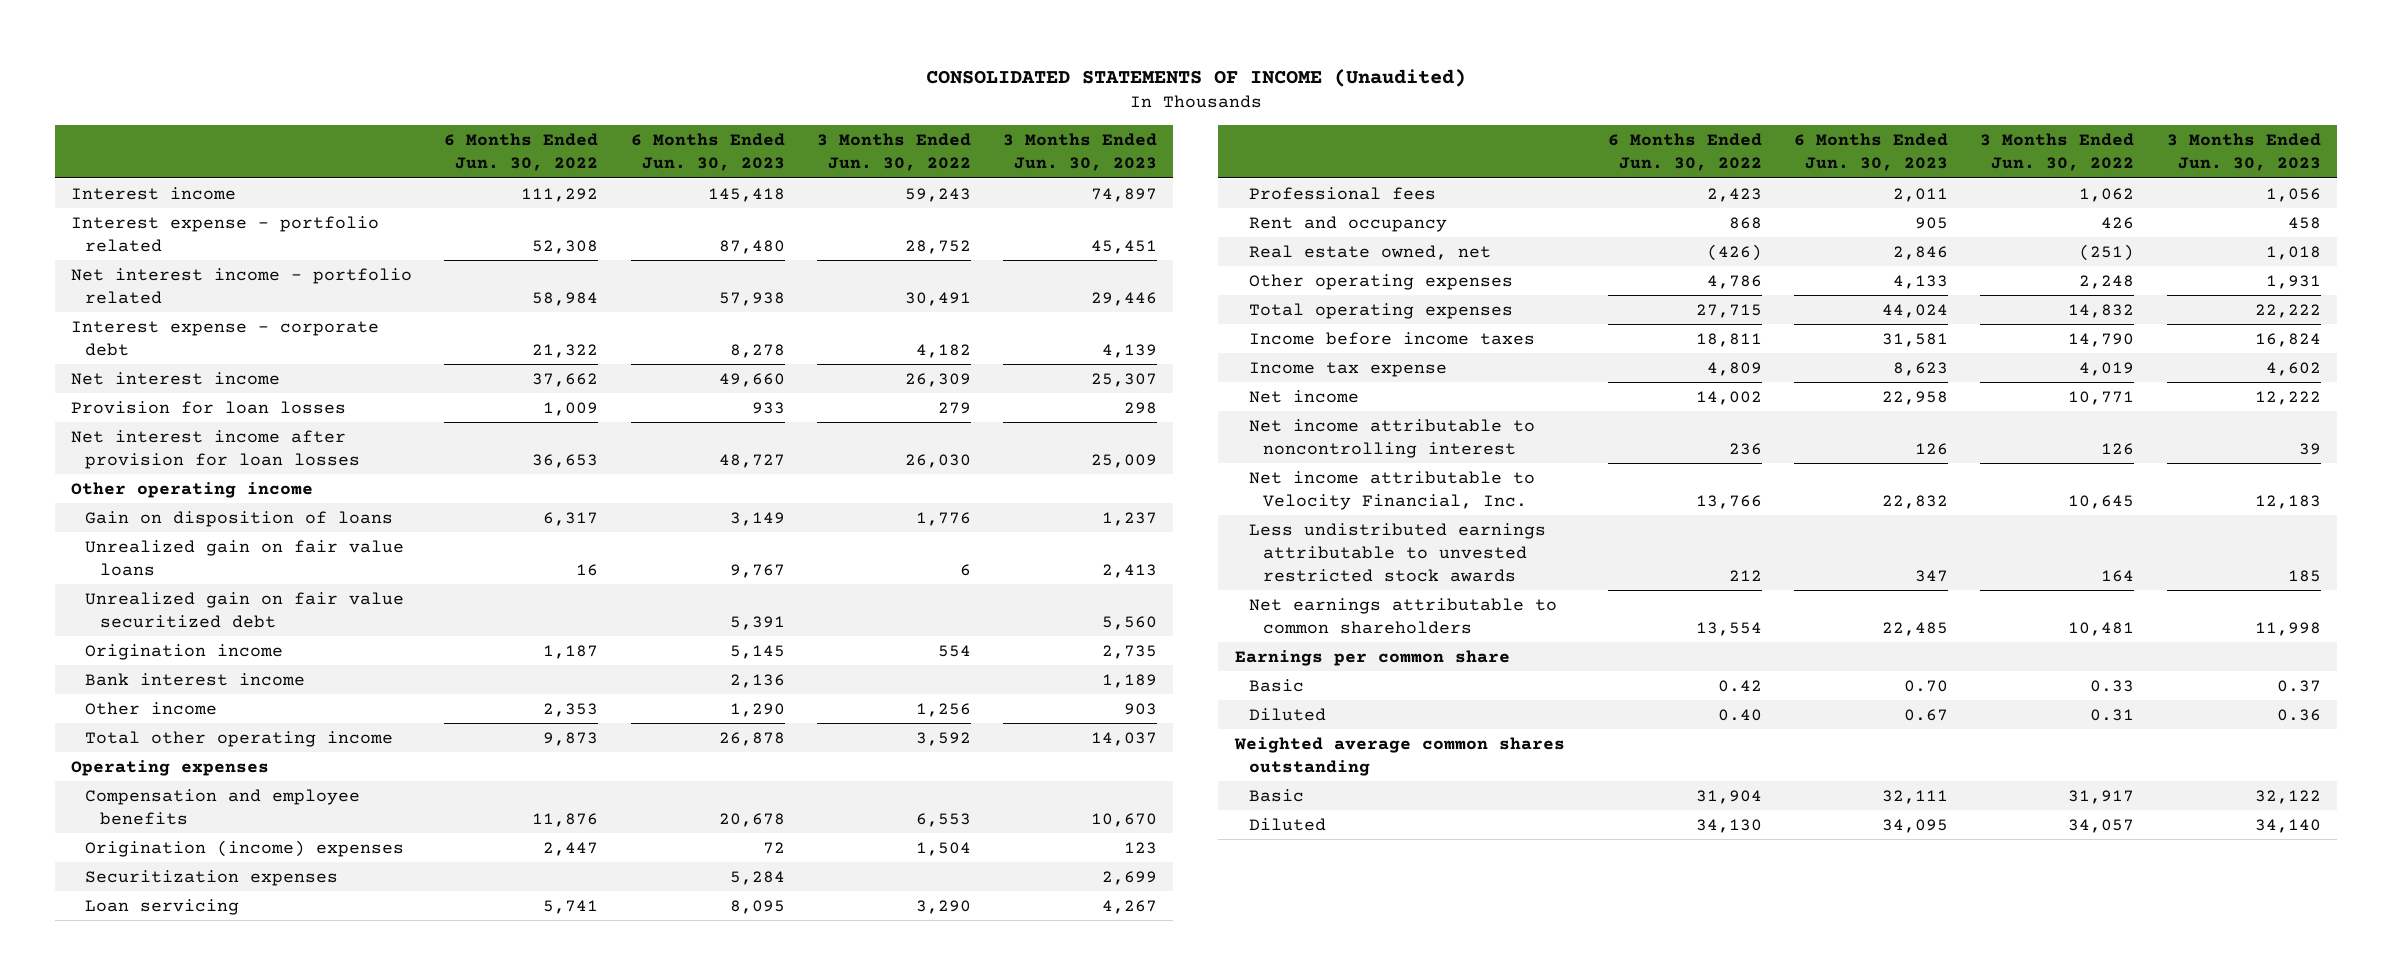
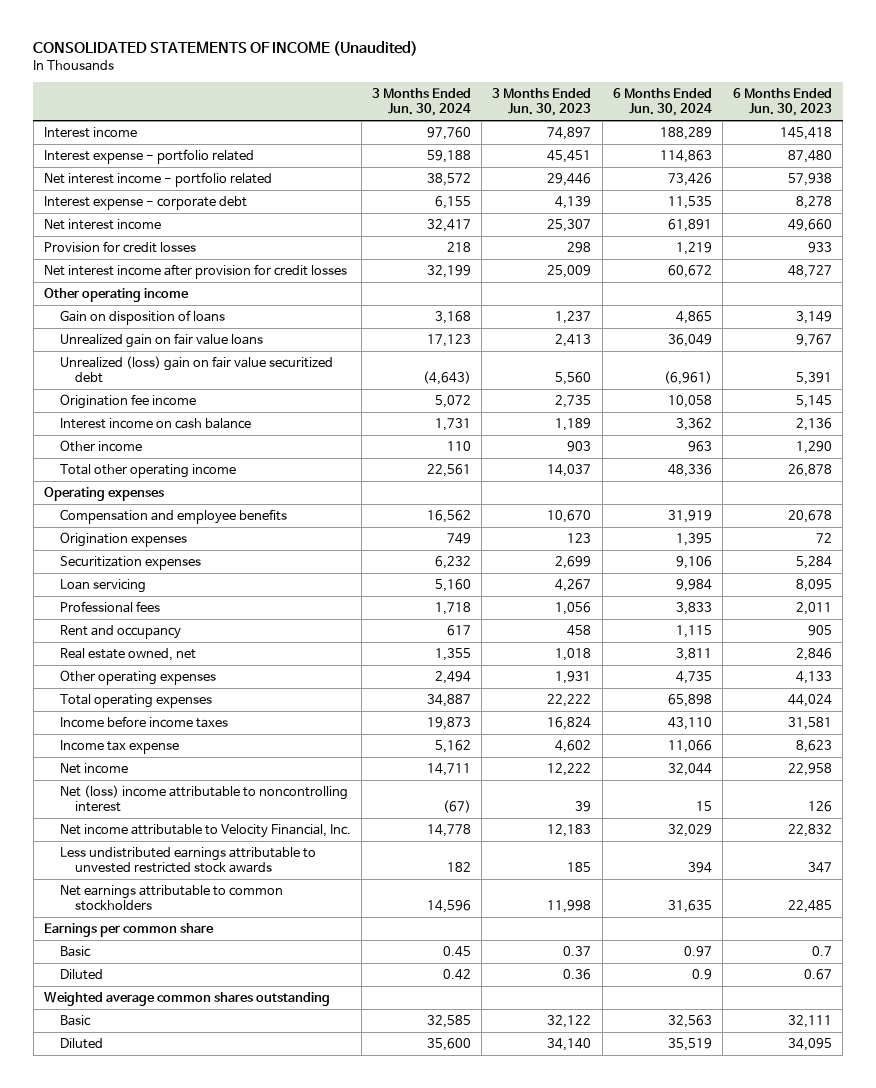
[444,133,599,172] 6 Months Ended Jun. 30, 2022 -> none
[816,133,971,172] 3 Months Ended Jun. 30, 2022 -> none
none -> [372,88,472,117] 3 Months Ended Jun. 30, 2024
none -> [612,88,712,117] 6 Months Ended Jun. 30, 2024
[71,400,347,414] Provision for loan losses -> [43,240,196,253] Provision for credit losses
[71,429,361,469] Net interest income after provision for loan losses -> [43,263,347,279] Net interest income after provision for credit losses
[85,591,405,628] Unrealized gain on fair value securitized debt -> [59,355,333,384] Unrealized (loss) gain on fair value securitized debt
[85,643,284,660] Origination income -> [59,393,196,409] Origination fee income
[85,672,306,686] Bank interest income -> [59,417,251,429] Interest income on cash balance
[85,839,405,857] Origination (income) expenses -> [59,531,187,547] Origination expenses
[1248,418,1535,458] Net income attributable to noncontrolling interest -> [59,784,348,813] Net (loss) income attributable to noncontrolling interest
[1248,597,1557,634] Net earnings attributable to common shareholders -> [59,884,283,912] Net earnings attributable to common stockholders
[1904,679,1949,692] 0.70 -> [812,945,833,956] 0.7

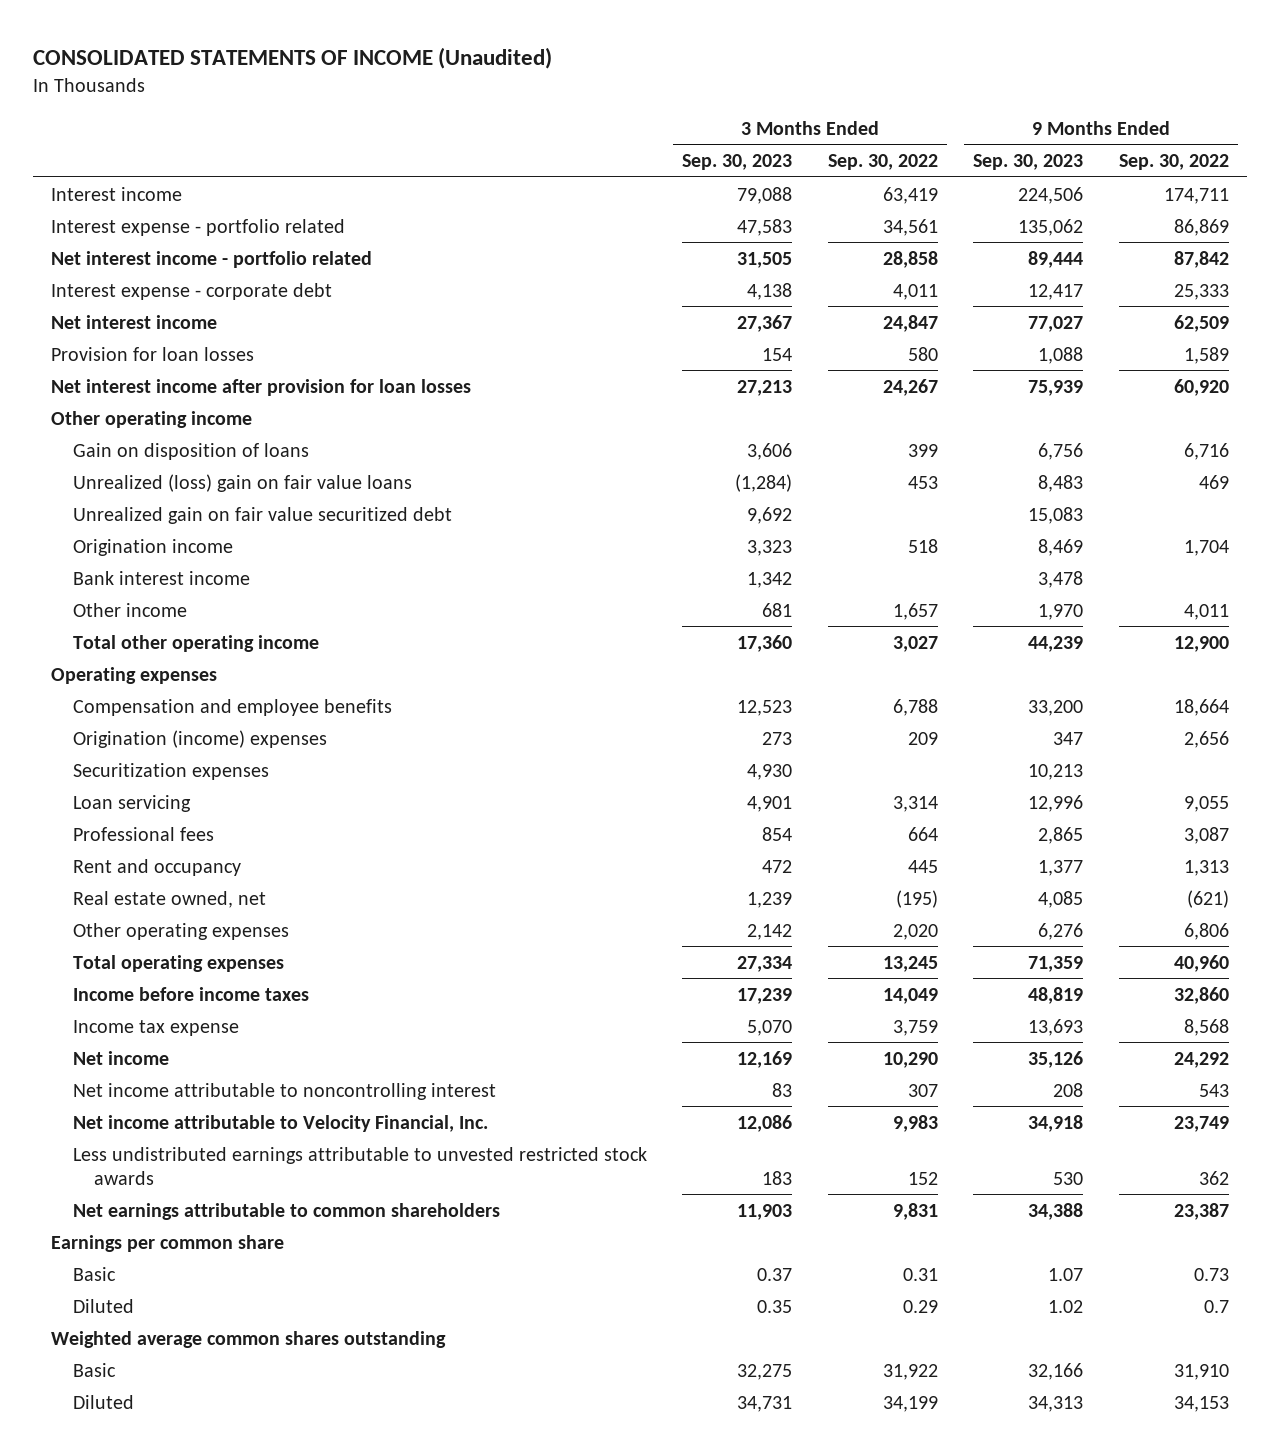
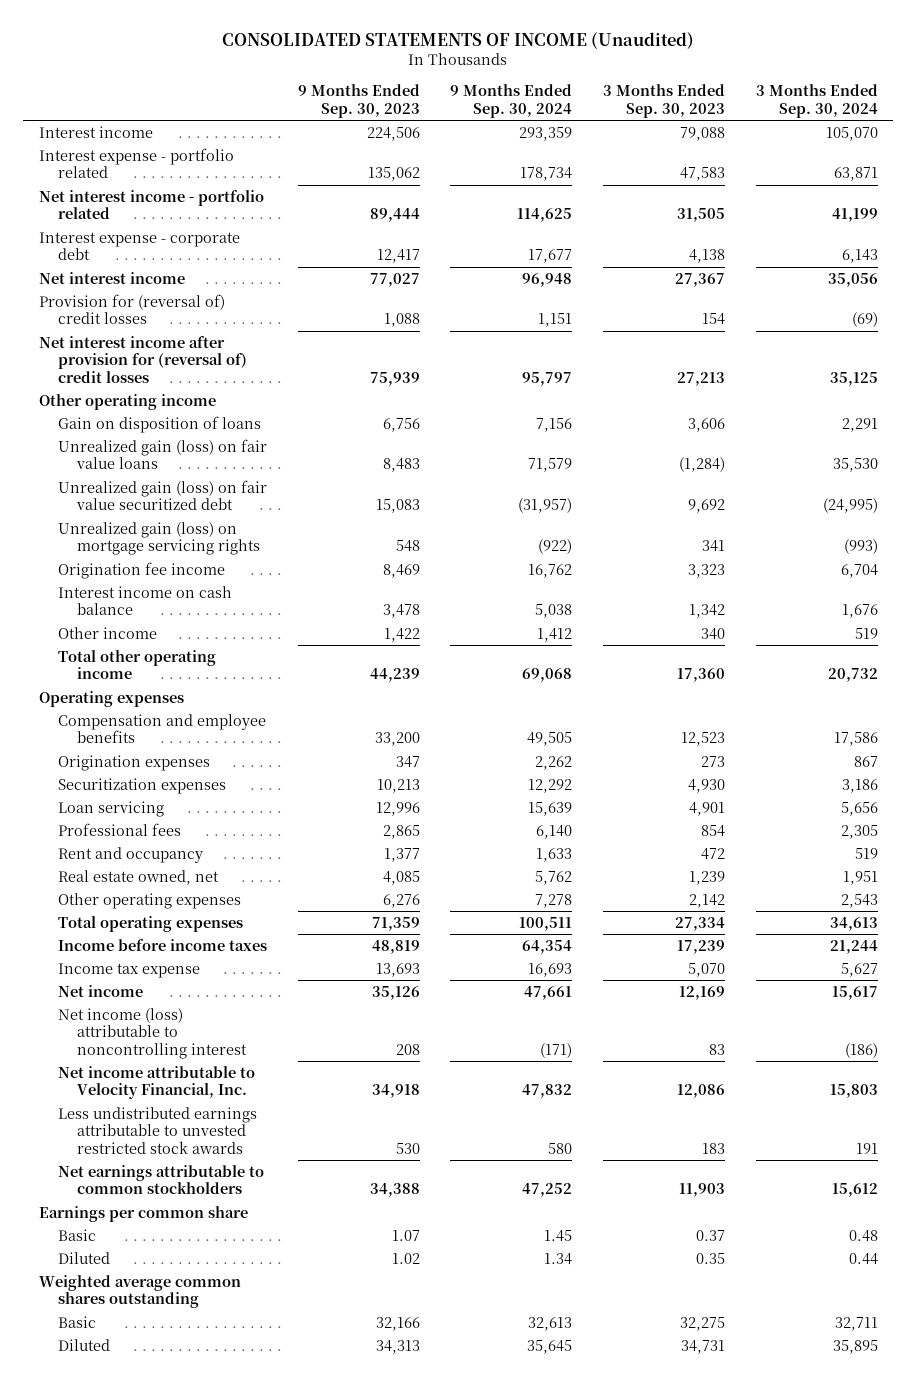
[827,154,938,171] Sep. 30, 2022 -> none
[1118,154,1229,171] Sep. 30, 2022 -> none
none -> [450,84,573,118] 9 Months Ended Sep. 30, 2024
none -> [755,84,878,118] 3 Months Ended Sep. 30, 2024
[51,346,255,361] Provision for loan losses -> [38,293,225,325] Provision for (reversal of) credit losses
[51,378,472,396] Net interest income after provision for loan losses -> [38,335,247,383] Net interest income after provision for (reversal of) credit losses
[72,473,412,492] Unrealized (loss) gain on fair value loans -> [57,438,267,470] Unrealized gain (loss) on fair value loans
[72,506,452,524] Unrealized gain on fair value securitized debt -> [57,479,267,511] Unrealized gain (loss) on fair value securitized debt
none -> [57,521,261,556] Unrealized gain (loss) on mortgage servicing rights
[72,538,233,556] Origination income -> [57,561,225,579] Origination fee income
[72,570,250,585] Bank interest income -> [57,585,232,616] Interest income on cash balance
[762,602,793,617] 681 -> [701,627,726,640] 340
[1038,603,1084,620] 1,970 -> [383,627,420,642] 1,422
[72,729,327,748] Origination (income) expenses -> [57,754,210,771] Origination expenses
[72,1082,496,1100] Net income attributable to noncontrolling interest -> [57,1007,248,1059] Net income (loss) attributable to noncontrolling interest
[72,1202,500,1220] Net earnings attributable to common shareholders -> [57,1164,264,1195] Net earnings attributable to common stockholders

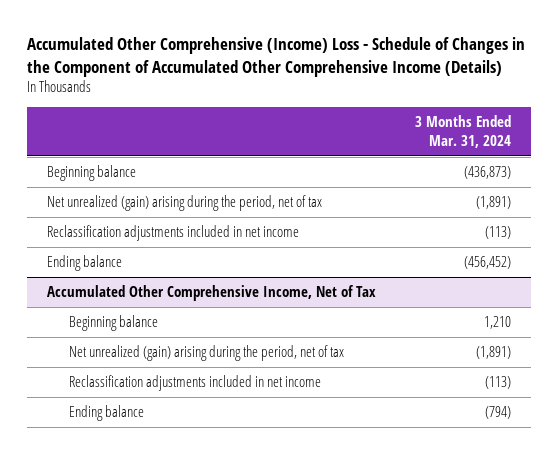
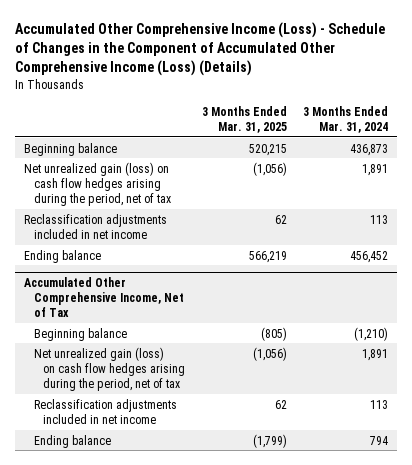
[26,36,525,77] Accumulated Other Comprehensive (Income) Loss - Schedule of Changes in the Component of Accumulated Other Comprehensive Income (Details) -> [15,22,386,77] Accumulated Other Comprehensive Income (Loss) - Schedule of Changes in the Component of Accumulated Other Comprehensive Income (Loss) (Details)
none -> [201,105,287,133] 3 Months Ended Mar. 31, 2025
[464,166,512,180] (436,873) -> [350,143,389,156] 436,873
[46,195,322,212] Net unrealized (gain) arising during the period, net of tax -> [23,161,171,206] Net unrealized gain (loss) on cash flow hedges arising during the period, net of tax
[476,196,512,210] (1,891) -> [362,163,389,176] 1,891
[485,226,512,240] (113) -> [370,214,389,224] 113
[464,256,512,270] (456,452) -> [350,250,389,263] 456,452
[484,316,512,330] 1,210 -> [354,326,389,341] (1,210)
[68,345,344,362] Net unrealized (gain) arising during the period, net of tax -> [33,346,186,391] Net unrealized gain (loss) on cash flow hedges arising during the period, net of tax
[476,346,512,360] (1,891) -> [362,348,389,361] 1,891
[485,376,512,390] (113) -> [370,399,389,409] 113
[485,406,512,420] (794) -> [370,435,389,445] 794

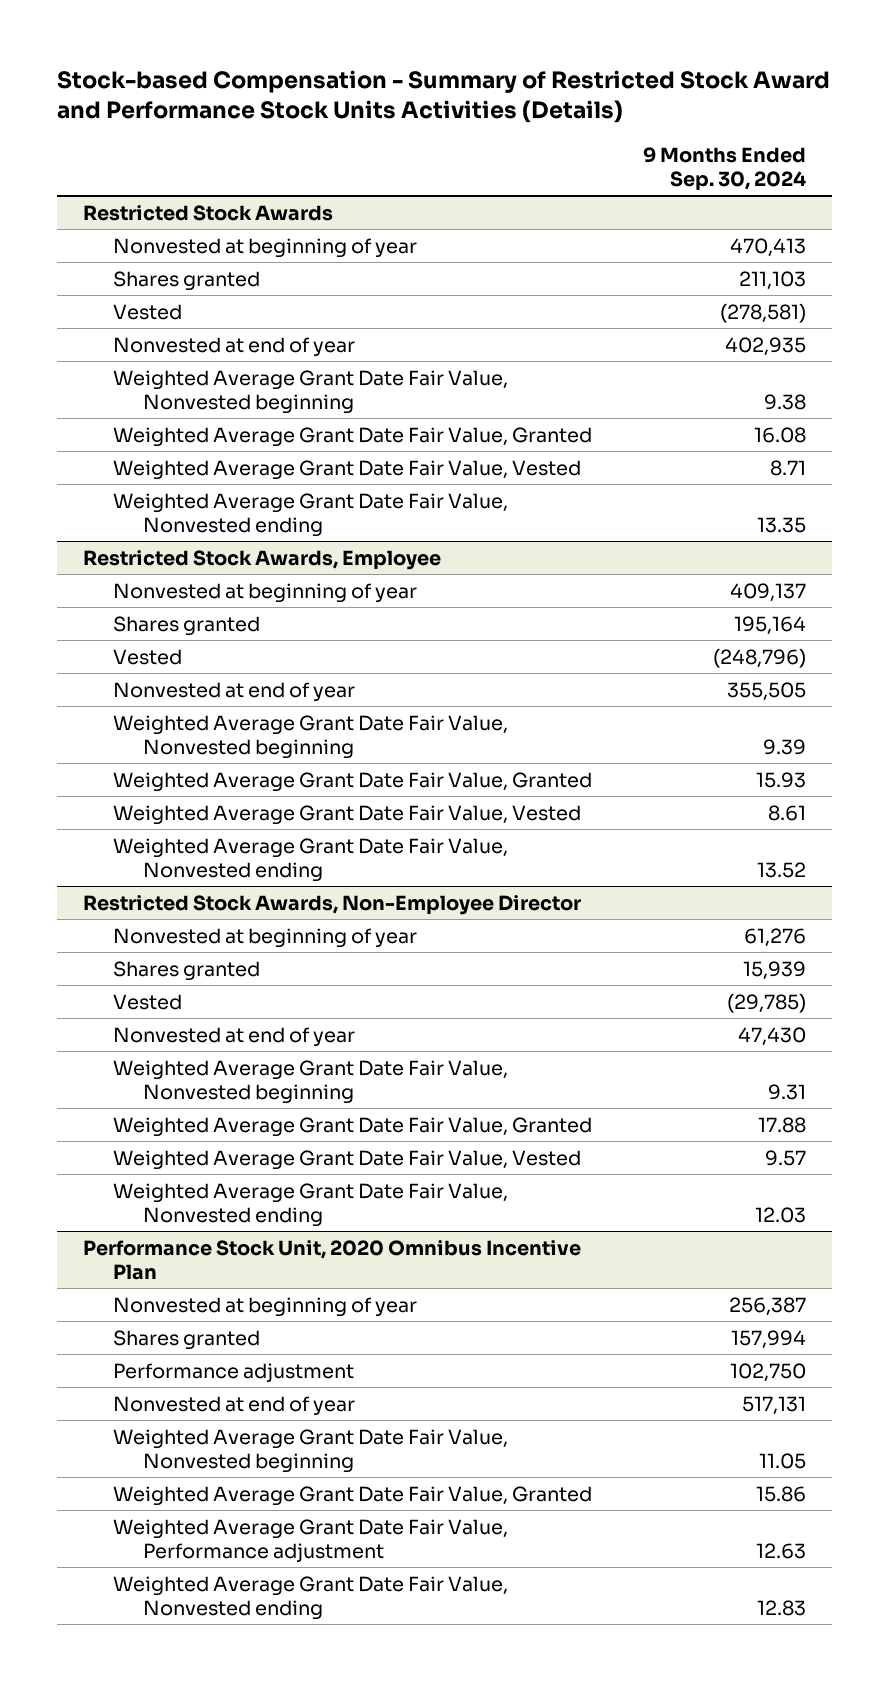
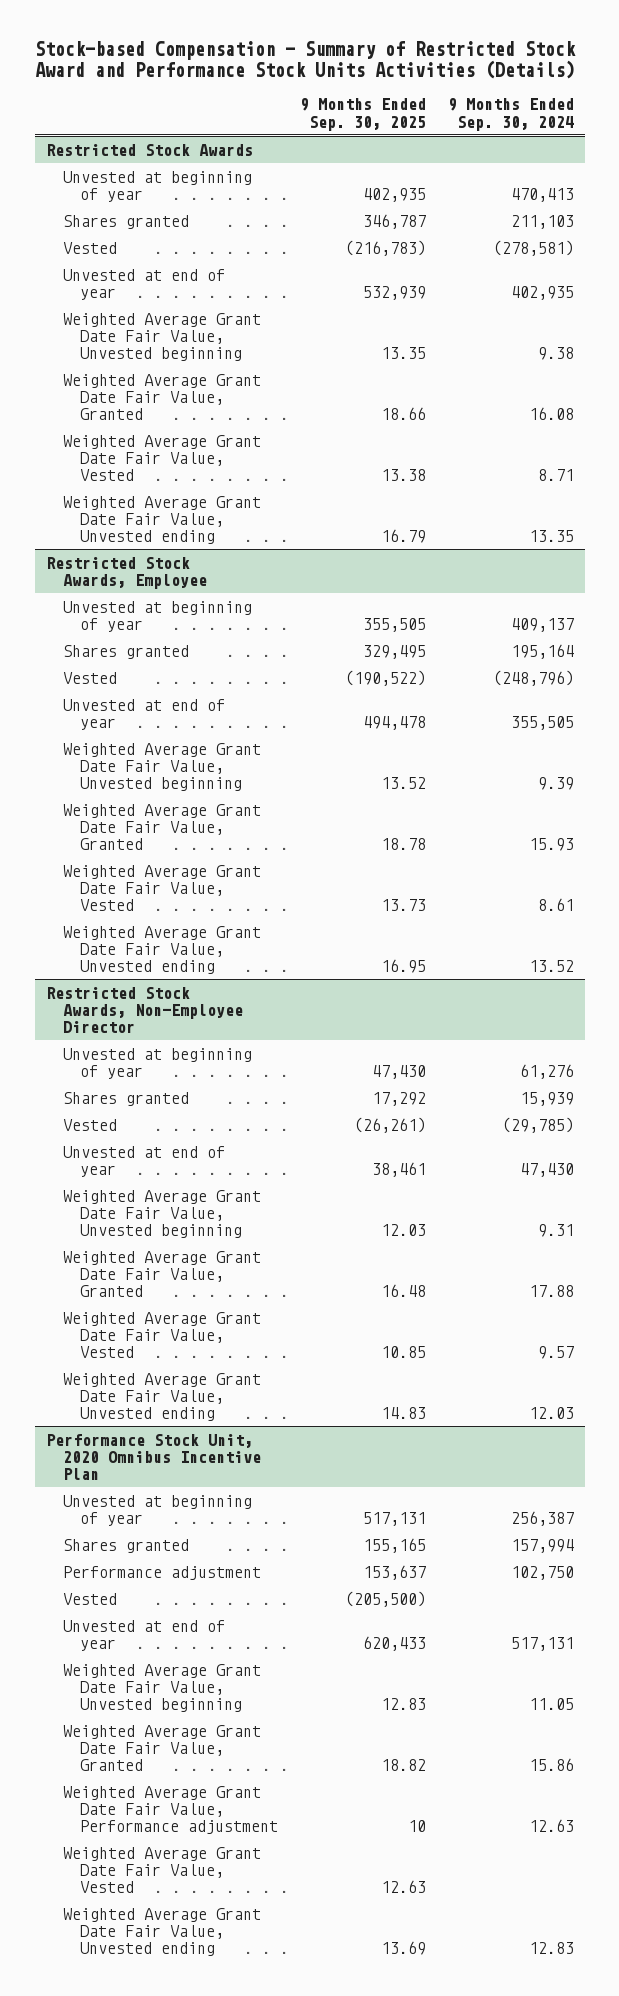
none -> [299,98,426,131] 9 Months Ended Sep. 30, 2025
[112,237,417,258] Nonvested at beginning of year -> [62,170,252,202] Unvested at beginning of year
[112,336,355,357] Nonvested at end of year -> [62,268,225,300] Unvested at end of year
[112,369,508,414] Weighted Average Grant Date Fair Value, Nonvested beginning -> [62,312,261,362] Weighted Average Grant Date Fair Value, Unvested beginning
[112,492,508,537] Weighted Average Grant Date Fair Value, Nonvested ending -> [62,495,261,545] Weighted Average Grant Date Fair Value, Unvested ending
[112,582,417,603] Nonvested at beginning of year -> [62,600,252,632] Unvested at beginning of year
[112,681,355,702] Nonvested at end of year -> [62,698,225,730] Unvested at end of year
[112,714,508,759] Weighted Average Grant Date Fair Value, Nonvested beginning -> [62,742,261,792] Weighted Average Grant Date Fair Value, Unvested beginning
[112,837,508,882] Weighted Average Grant Date Fair Value, Nonvested ending -> [62,925,261,975] Weighted Average Grant Date Fair Value, Unvested ending
[112,927,417,948] Nonvested at beginning of year -> [62,1047,252,1079] Unvested at beginning of year
[112,1026,355,1047] Nonvested at end of year -> [62,1145,225,1177] Unvested at end of year
[112,1059,508,1104] Weighted Average Grant Date Fair Value, Nonvested beginning -> [62,1189,261,1239] Weighted Average Grant Date Fair Value, Unvested beginning
[112,1182,508,1227] Weighted Average Grant Date Fair Value, Nonvested ending -> [62,1372,261,1422] Weighted Average Grant Date Fair Value, Unvested ending
[112,1296,417,1317] Nonvested at beginning of year -> [62,1494,252,1526] Unvested at beginning of year
none -> [62,1592,117,1605] Vested
[112,1395,355,1416] Nonvested at end of year -> [62,1619,225,1651] Unvested at end of year
[112,1428,508,1473] Weighted Average Grant Date Fair Value, Nonvested beginning -> [62,1663,261,1713] Weighted Average Grant Date Fair Value, Unvested beginning
none -> [62,1846,261,1894] Weighted Average Grant Date Fair Value, Vested
[112,1575,508,1620] Weighted Average Grant Date Fair Value, Nonvested ending -> [62,1907,261,1957] Weighted Average Grant Date Fair Value, Unvested ending

